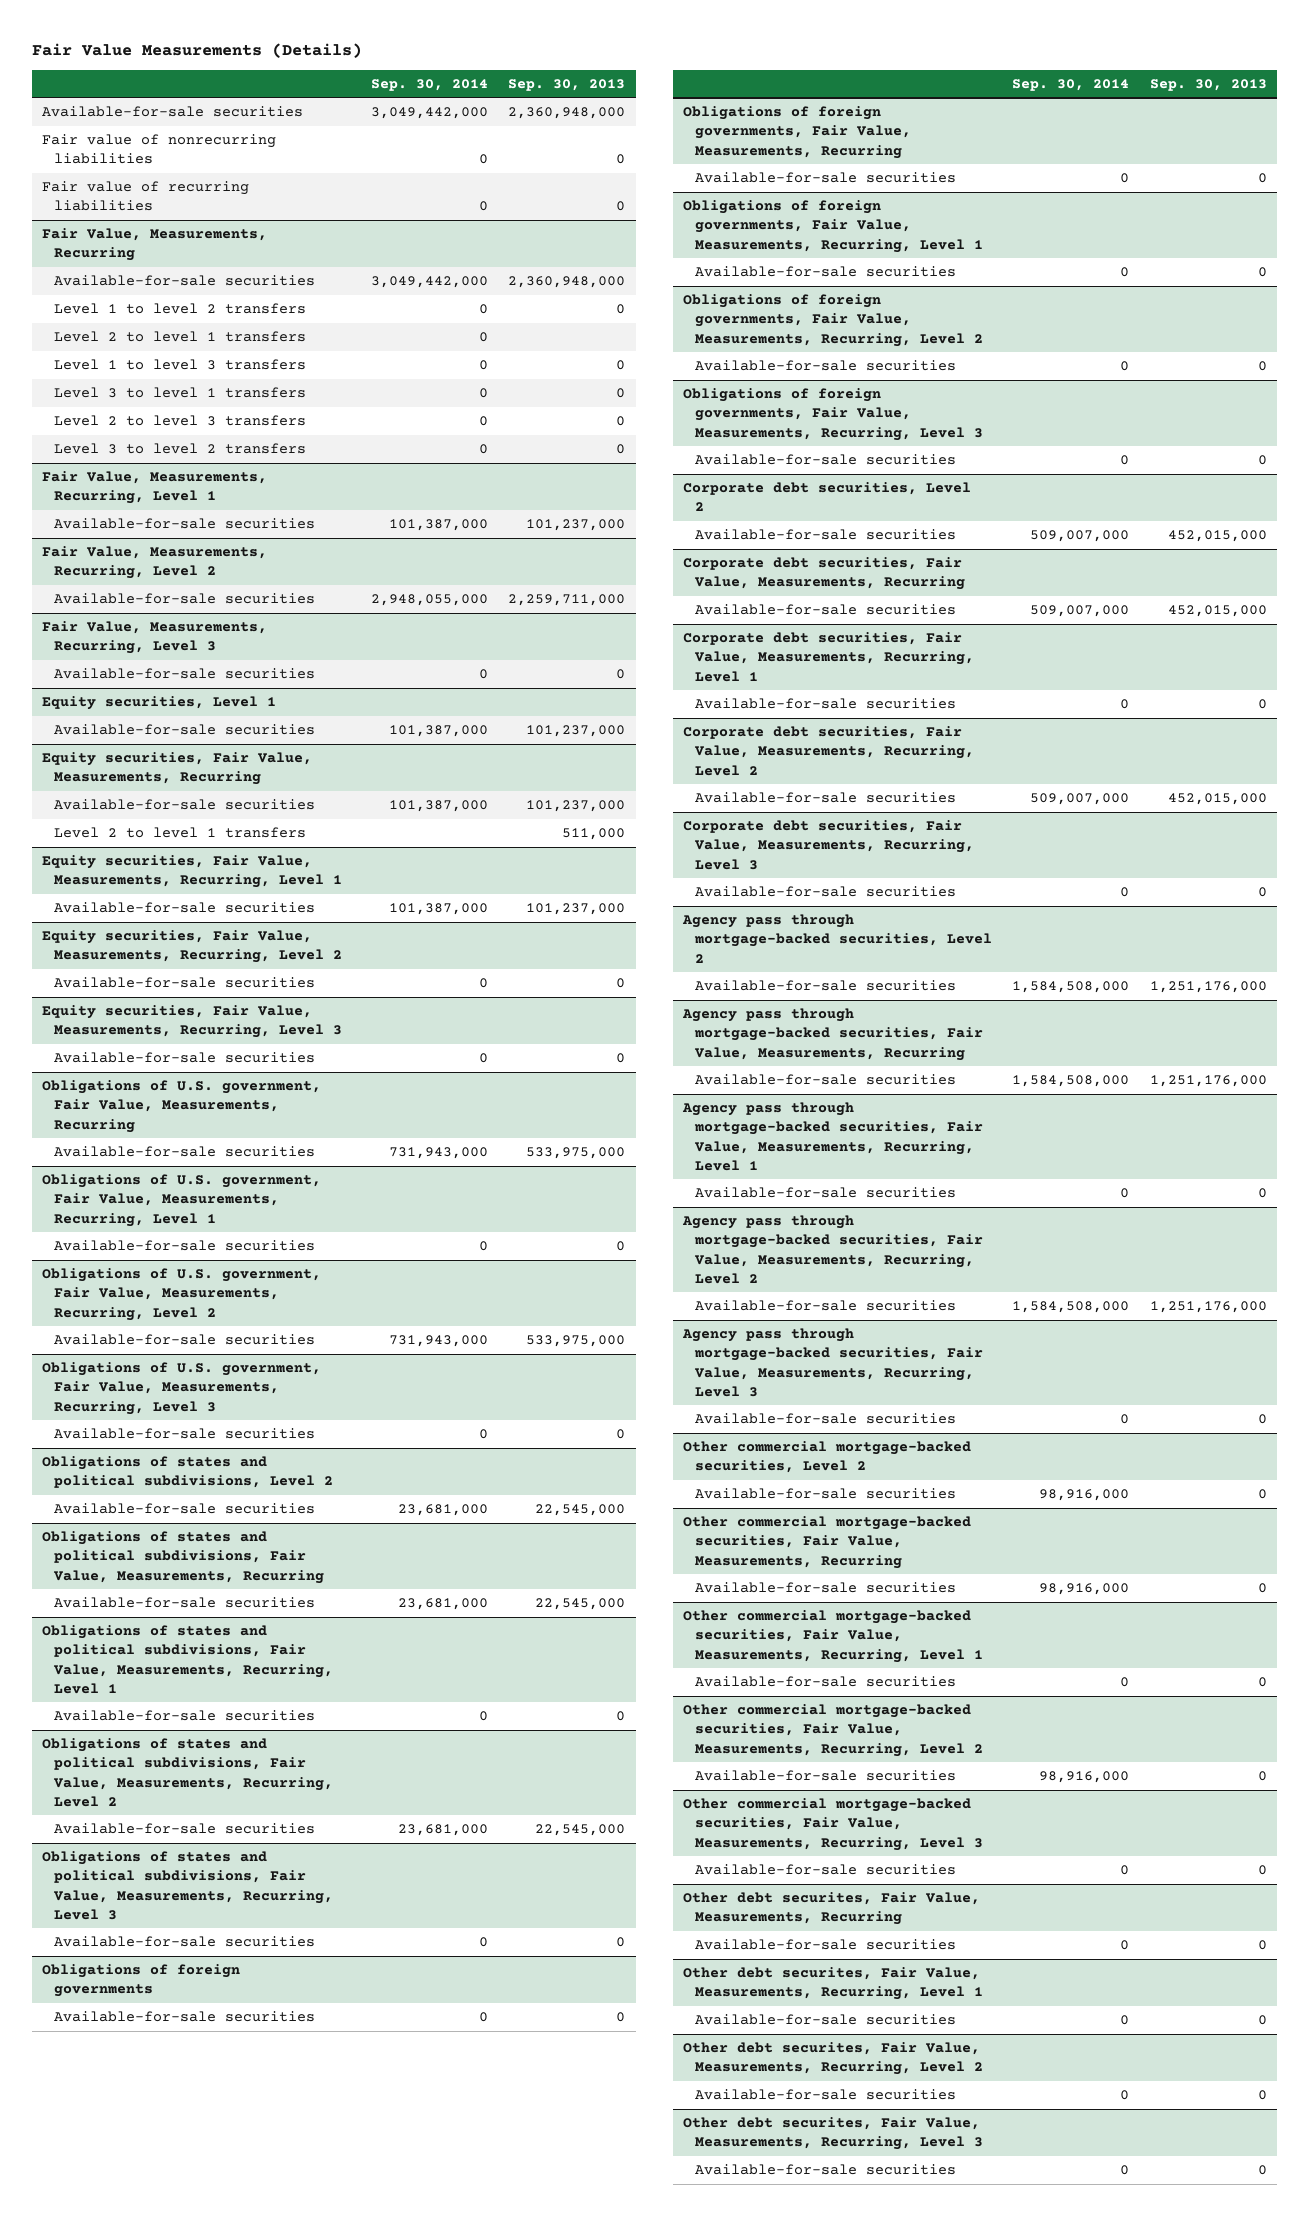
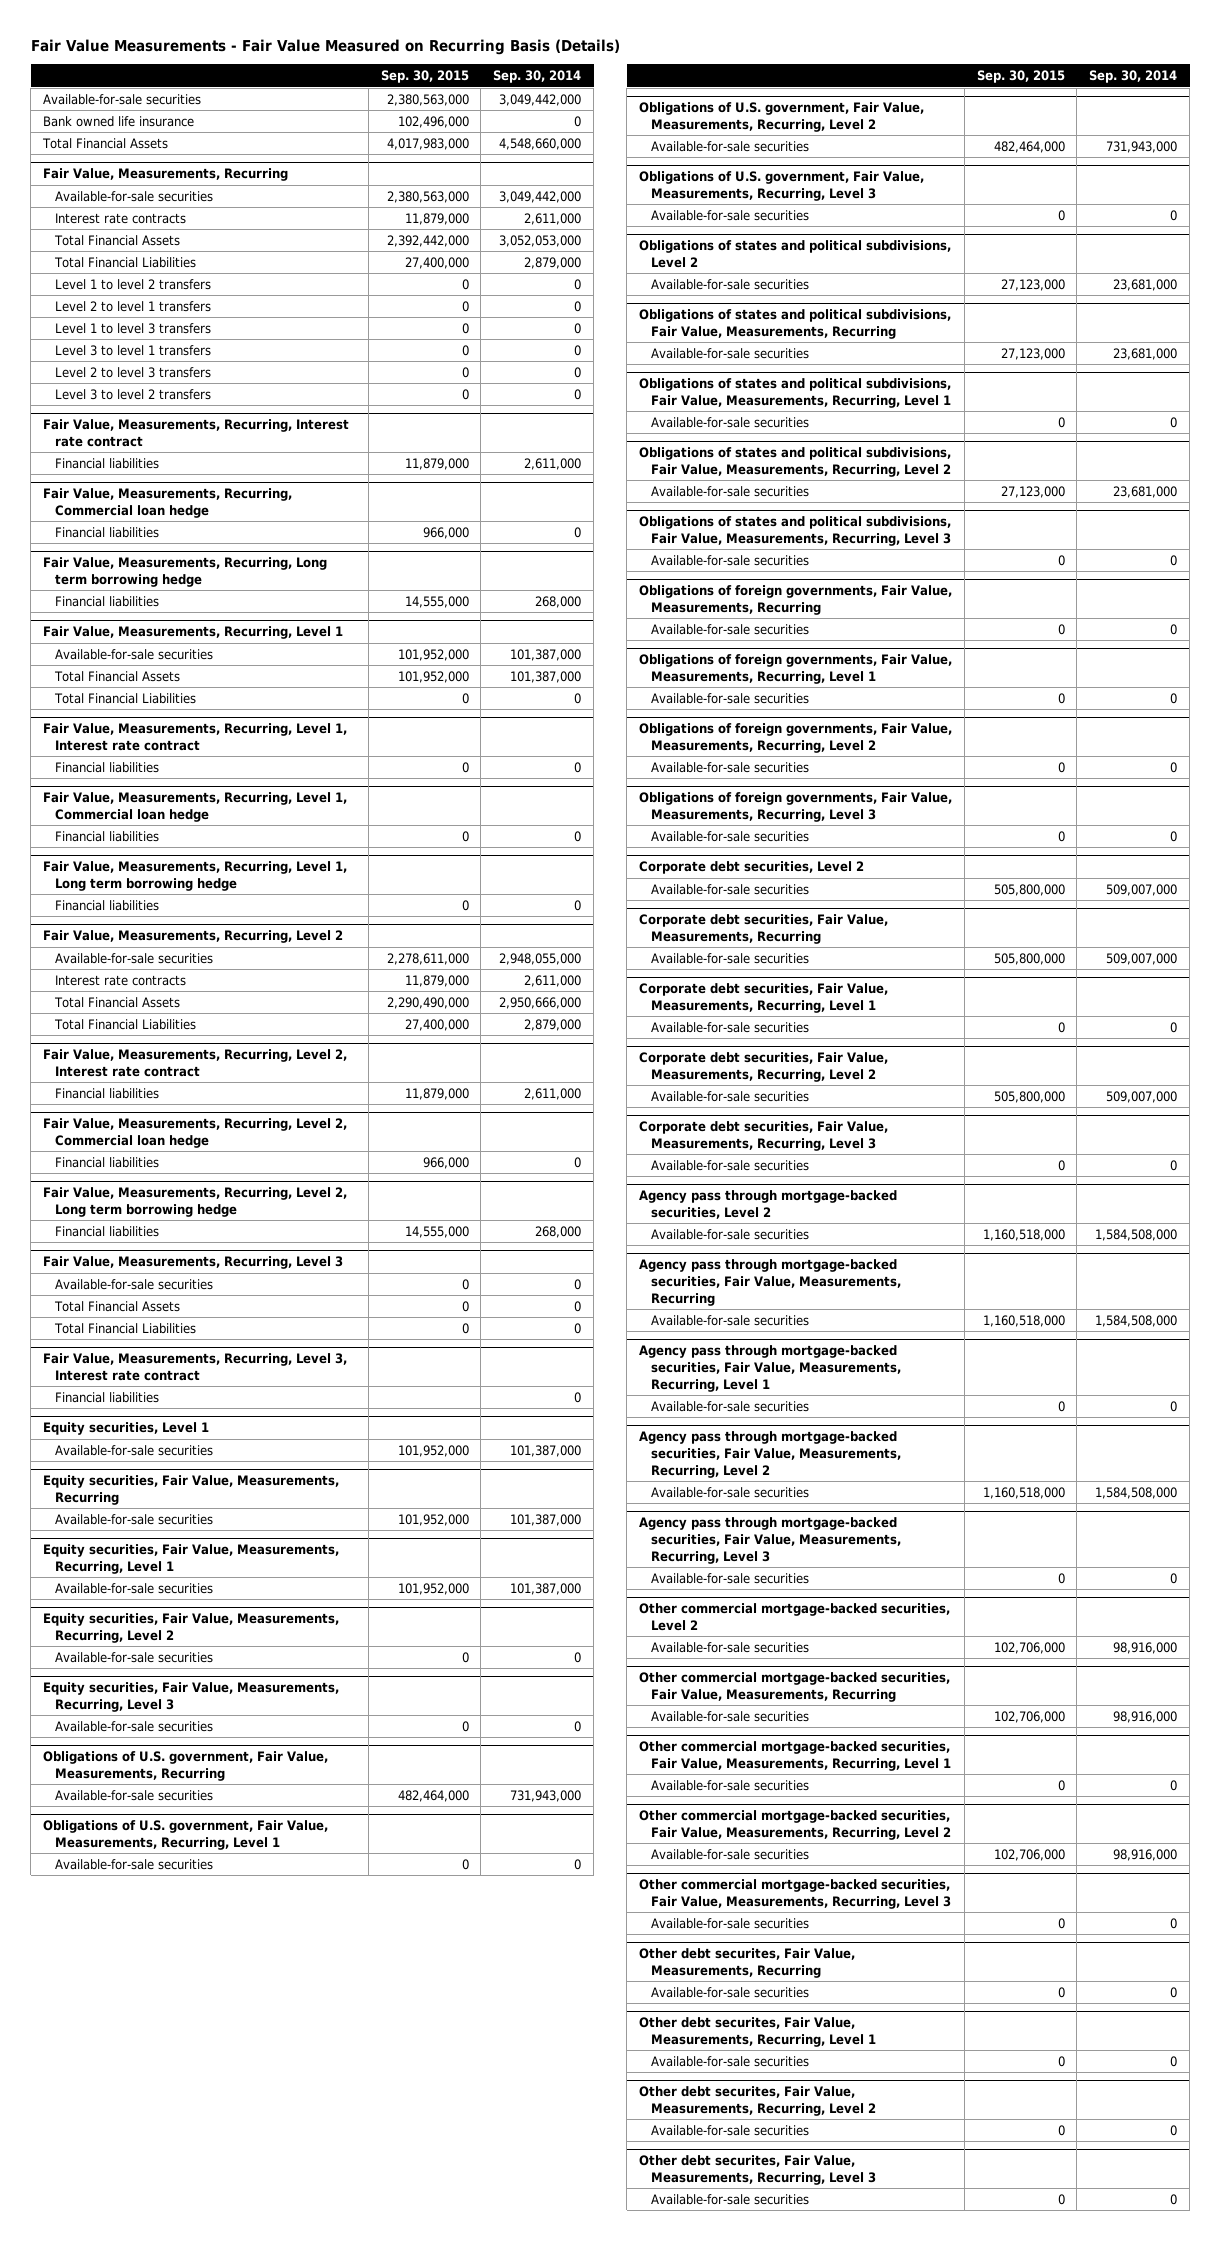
[31,42,362,58] Fair Value Measurements (Details) -> [30,39,620,56] Fair Value Measurements - Fair Value Measured on Recurring Basis (Details)
[508,78,626,91] Sep. 30, 2013 -> none
none -> [380,70,469,84] Sep. 30, 2015
[41,134,276,165] Fair value of nonrecurring liabilities -> none
[41,181,249,212] Fair value of recurring liabilities -> none
none -> [42,115,194,127] Bank owned life insurance
none -> [41,137,168,149] Total Financial Assets
none -> [55,212,187,224] Interest rate contracts
none -> [54,234,181,246] Total Financial Assets
none -> [54,256,197,268] Total Financial Liabilities
none -> [42,419,349,448] Fair Value, Measurements, Recurring, Interest rate contract
none -> [55,457,160,469] Financial liabilities
none -> [42,488,292,519] Fair Value, Measurements, Recurring, Commercial loan hedge
none -> [55,526,160,538] Financial liabilities
none -> [42,557,327,588] Fair Value, Measurements, Recurring, Long term borrowing hedge
none -> [55,595,160,607] Financial liabilities
none -> [54,670,181,682] Total Financial Assets
none -> [54,692,197,704] Total Financial Liabilities
none -> [42,723,347,752] Fair Value, Measurements, Recurring, Level 1, Interest rate contract
none -> [55,761,160,773] Financial liabilities
none -> [42,792,347,823] Fair Value, Measurements, Recurring, Level 1, Commercial loan hedge
none -> [55,830,160,842] Financial liabilities
none -> [42,861,347,892] Fair Value, Measurements, Recurring, Level 1, Long term borrowing hedge
none -> [55,899,160,911] Financial liabilities
none -> [55,974,187,986] Interest rate contracts
none -> [54,996,181,1008] Total Financial Assets
none -> [54,1018,197,1030] Total Financial Liabilities
none -> [42,1049,347,1078] Fair Value, Measurements, Recurring, Level 2, Interest rate contract
none -> [55,1087,160,1099] Financial liabilities
none -> [42,1118,347,1149] Fair Value, Measurements, Recurring, Level 2, Commercial loan hedge
none -> [55,1156,160,1168] Financial liabilities
none -> [42,1187,347,1218] Fair Value, Measurements, Recurring, Level 2, Long term borrowing hedge
none -> [55,1225,160,1237] Financial liabilities
none -> [54,1300,181,1312] Total Financial Assets
none -> [54,1322,197,1334] Total Financial Liabilities
none -> [42,1353,347,1382] Fair Value, Measurements, Recurring, Level 3, Interest rate contract
none -> [55,1391,160,1403] Financial liabilities
[54,827,307,839] Level 2 to level 1 transfers -> none
[41,1964,240,1998] Obligations of foreign governments -> none
[54,2011,316,2023] Available-for-sale securities -> none

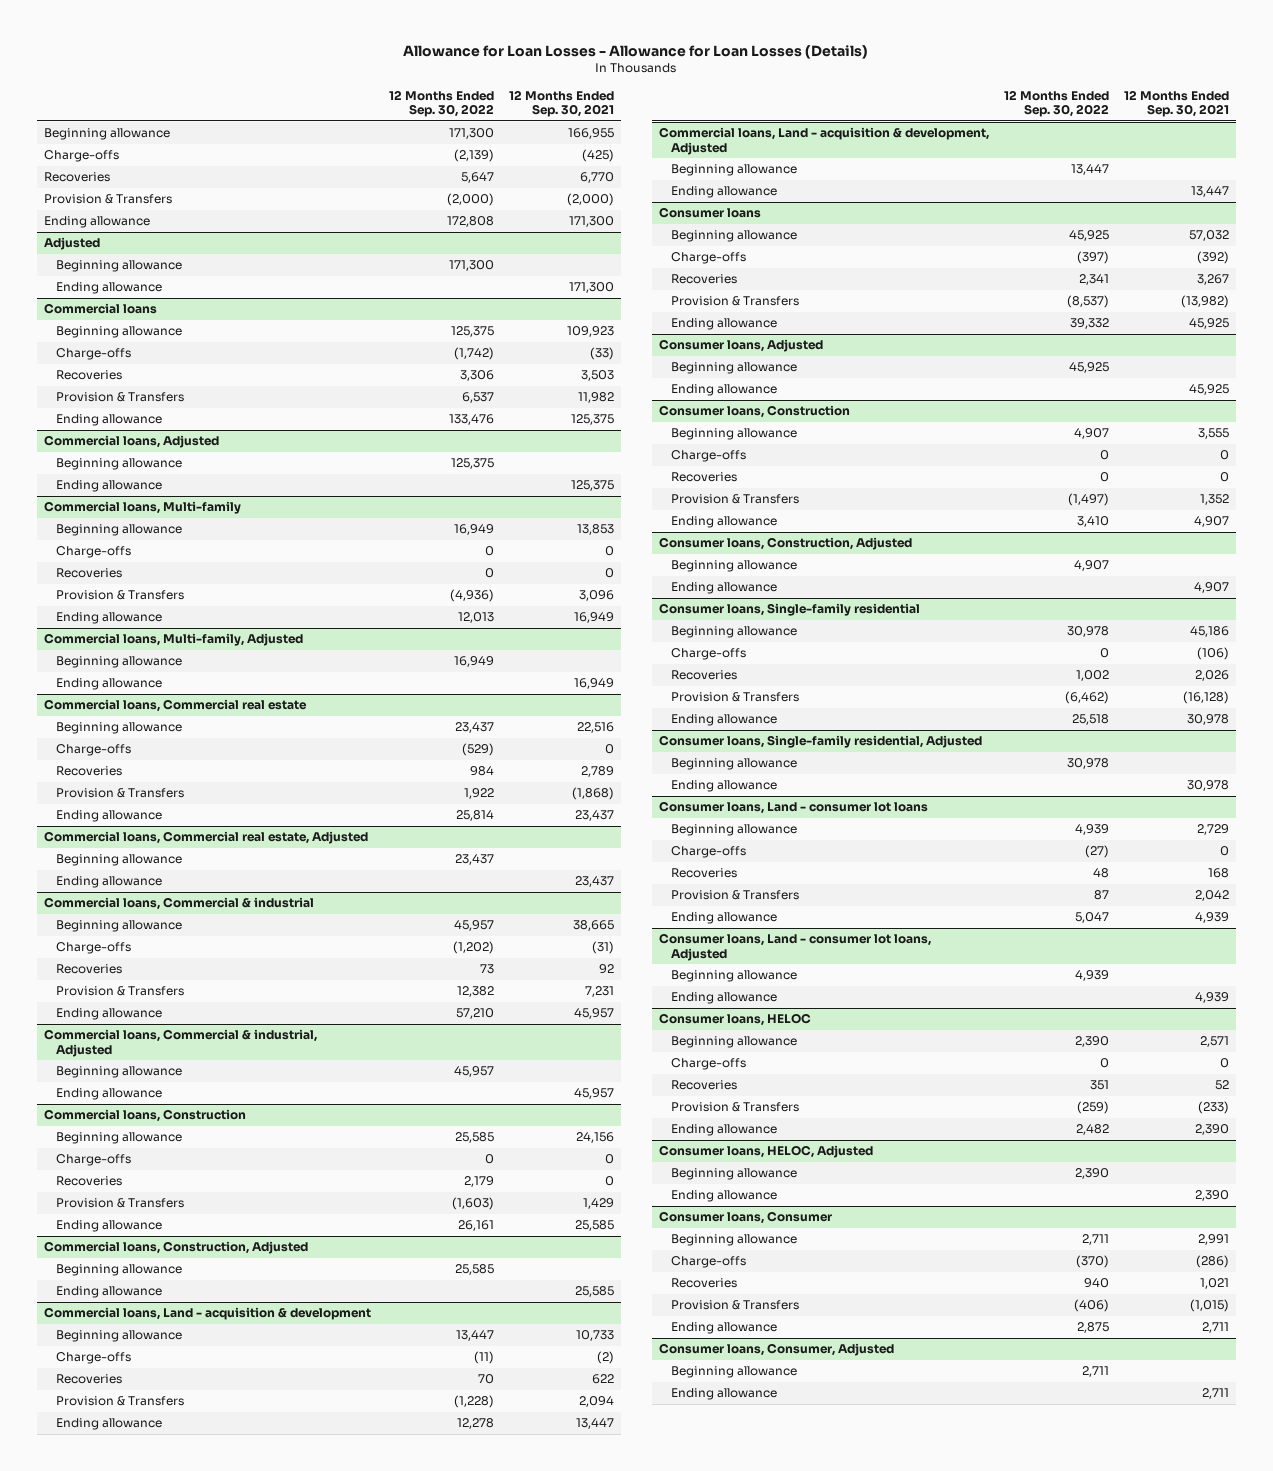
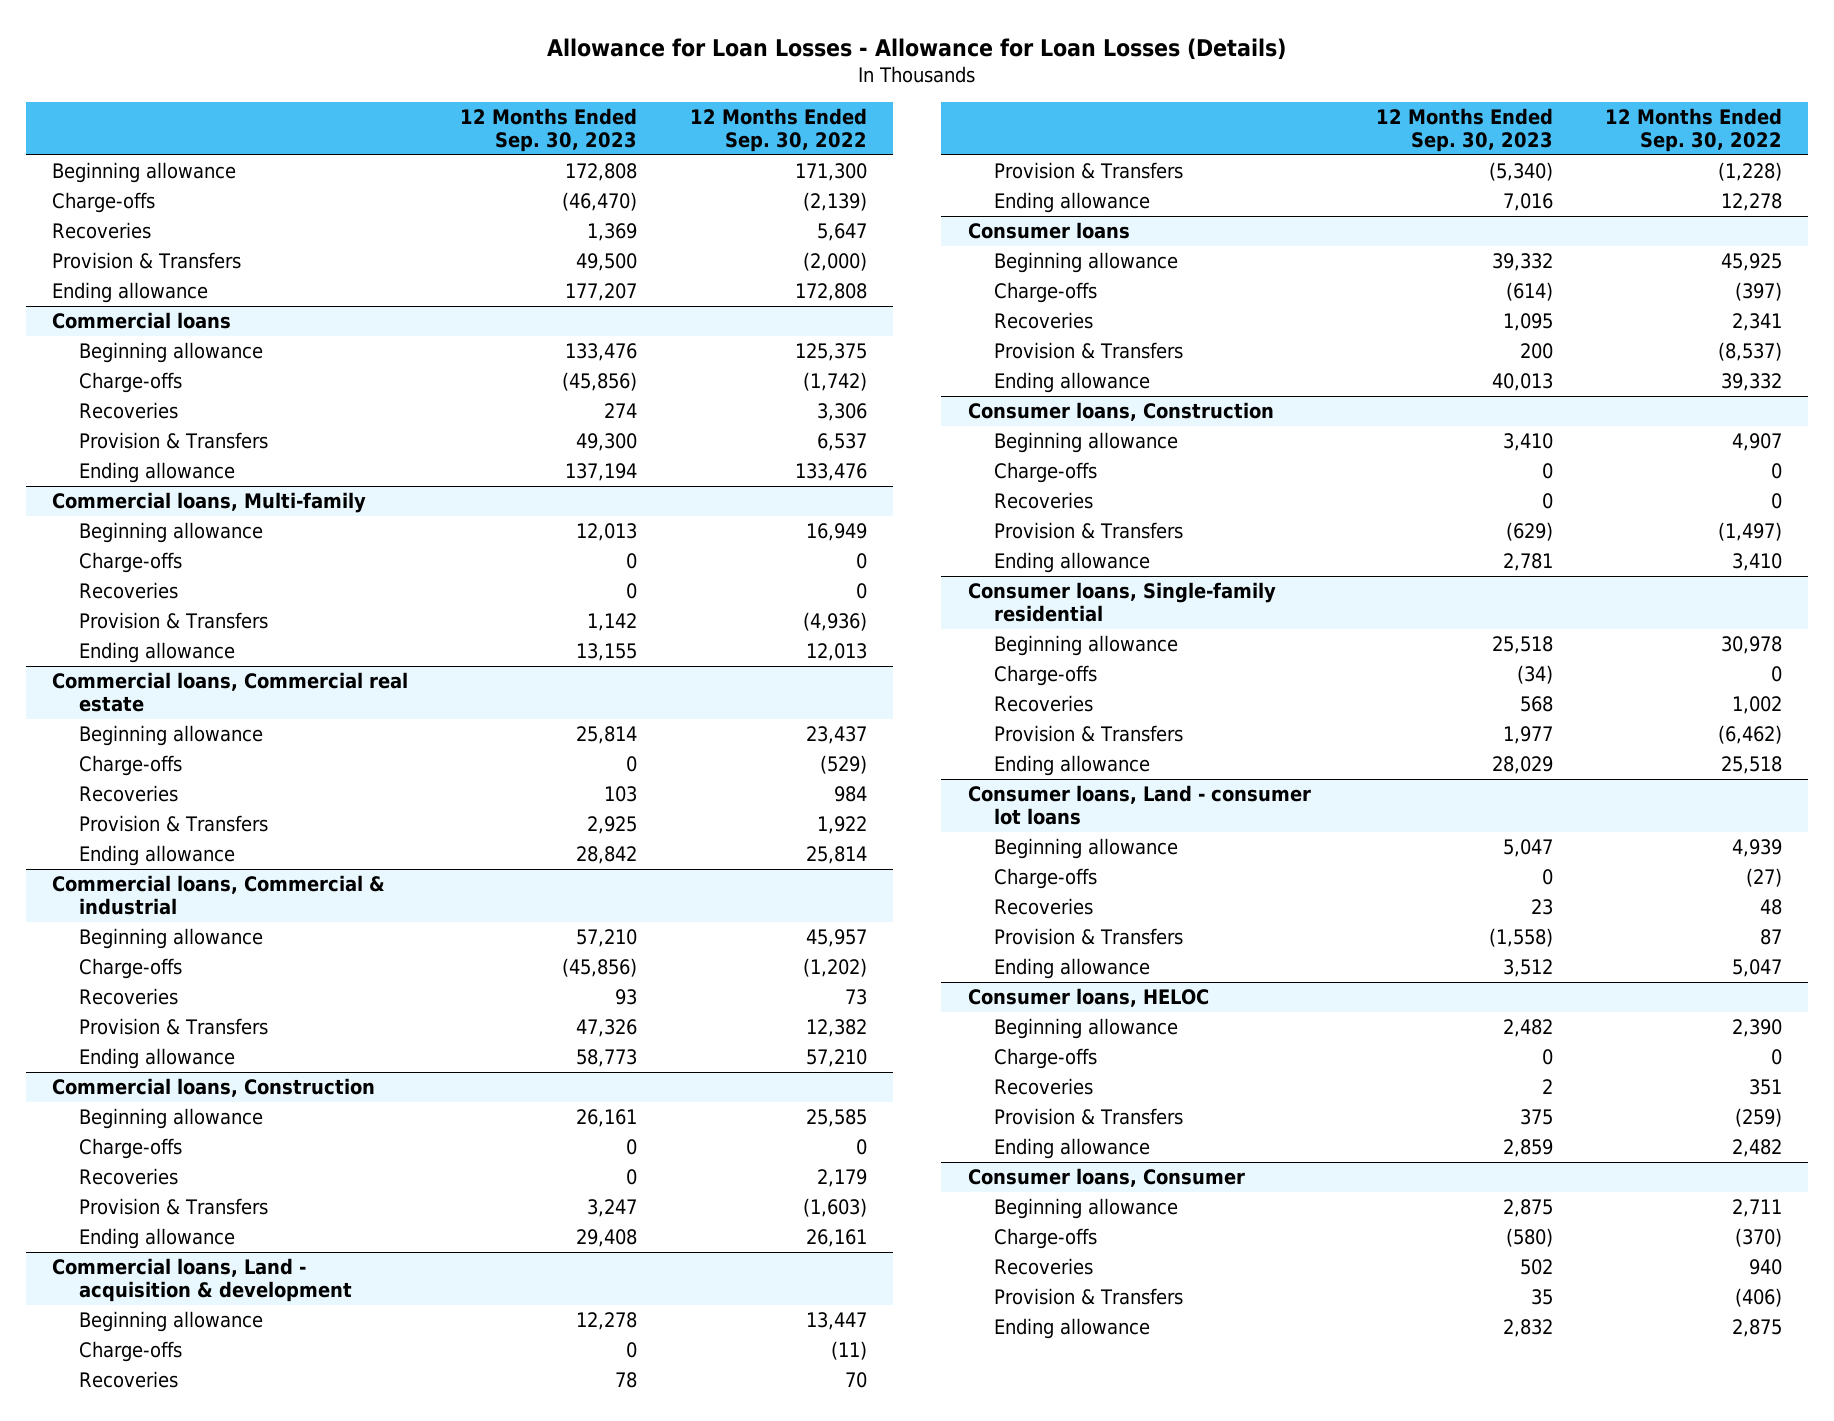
[508,89,614,118] 12 Months Ended Sep. 30, 2021 -> none
none -> [460,107,638,152] 12 Months Ended Sep. 30, 2023
[44,237,101,251] Adjusted -> none
[56,260,183,273] Beginning allowance -> none
[56,282,163,295] Ending allowance -> none
[44,435,220,449] Commercial loans, Adjusted -> none
[56,458,183,471] Beginning allowance -> none
[56,480,163,493] Ending allowance -> none
[44,633,304,647] Commercial loans, Multi-family, Adjusted -> none
[56,656,183,669] Beginning allowance -> none
[56,678,163,691] Ending allowance -> none
[44,831,369,845] Commercial loans, Commercial real estate, Adjusted -> none
[56,854,183,867] Beginning allowance -> none
[56,876,163,889] Ending allowance -> none
[44,1029,318,1057] Commercial loans, Commercial & industrial, Adjusted -> none
[56,1066,183,1079] Beginning allowance -> none
[56,1088,163,1101] Ending allowance -> none
[44,1241,309,1255] Commercial loans, Construction, Adjusted -> none
[56,1264,183,1277] Beginning allowance -> none
[56,1286,163,1299] Ending allowance -> none
[659,127,990,155] Commercial loans, Land - acquisition & development, Adjusted -> none
[671,164,798,177] Beginning allowance -> none
[671,186,778,199] Ending allowance -> none
[659,339,824,353] Consumer loans, Adjusted -> none
[671,362,798,375] Beginning allowance -> none
[671,384,778,397] Ending allowance -> none
[659,537,913,551] Consumer loans, Construction, Adjusted -> none
[671,560,798,573] Beginning allowance -> none
[671,582,778,595] Ending allowance -> none
[659,735,983,749] Consumer loans, Single-family residential, Adjusted -> none
[671,758,798,771] Beginning allowance -> none
[671,780,778,793] Ending allowance -> none
[659,933,932,961] Consumer loans, Land - consumer lot loans, Adjusted -> none
[671,970,798,983] Beginning allowance -> none
[671,992,778,1005] Ending allowance -> none
[659,1145,874,1159] Consumer loans, HELOC, Adjusted -> none
[671,1168,798,1181] Beginning allowance -> none
[671,1190,778,1203] Ending allowance -> none
[659,1343,895,1357] Consumer loans, Consumer, Adjusted -> none
[671,1366,798,1379] Beginning allowance -> none
[671,1388,778,1401] Ending allowance -> none

